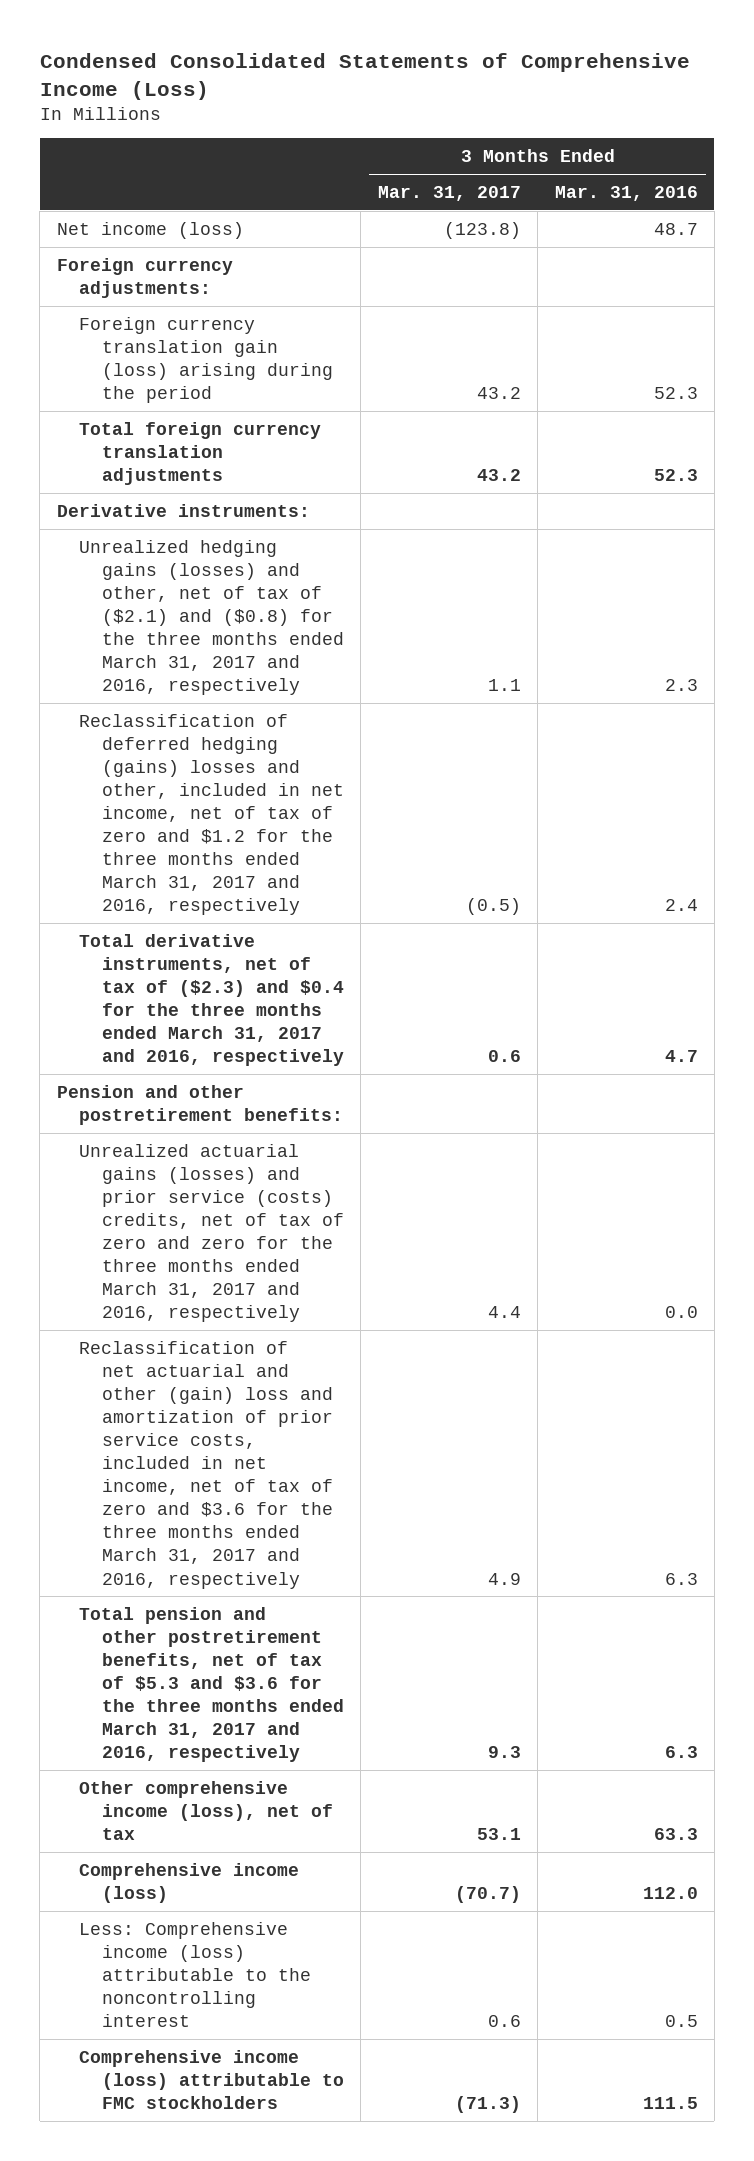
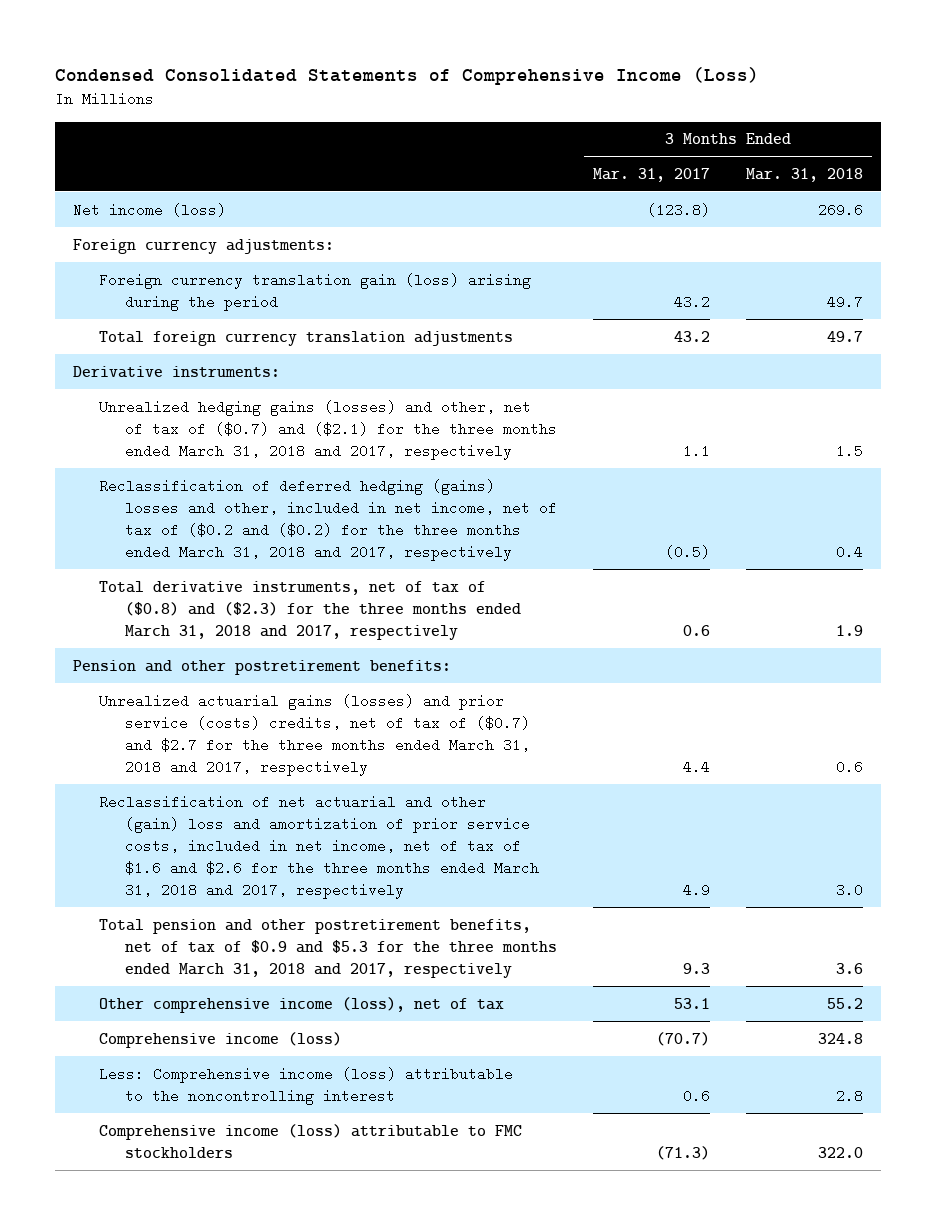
[554,185,698,201] Mar. 31, 2016 -> none
none -> [746,167,864,182] Mar. 31, 2018
[79,539,344,696] Unrealized hedging gains (losses) and other, net of tax of ($2.1) and ($0.8) for the three months ended March 31, 2017 and 2016, respectively -> [99,399,558,460] Unrealized hedging gains (losses) and other, net of tax of ($0.7) and ($2.1) for the three months ended March 31, 2018 and 2017, respectively
[79,713,344,916] Reclassification of deferred hedging (gains) losses and other, included in net income, net of tax of zero and $1.2 for the three months ended March 31, 2017 and 2016, respectively -> [99,478,558,562] Reclassification of deferred hedging (gains) losses and other, included in net income, net of tax of ($0.2 and ($0.2) for the three months ended March 31, 2018 and 2017, respectively
[79,933,344,1067] Total derivative instruments, net of tax of ($2.3) and $0.4 for the three months ended March 31, 2017 and 2016, respectively -> [99,580,522,640] Total derivative instruments, net of tax of ($0.8) and ($2.3) for the three months ended March 31, 2018 and 2017, respectively
[79,1143,344,1323] Unrealized actuarial gains (losses) and prior service (costs) credits, net of tax of zero and zero for the three months ended March 31, 2017 and 2016, respectively -> [99,693,531,777] Unrealized actuarial gains (losses) and prior service (costs) credits, net of tax of ($0.7) and $2.7 for the three months ended March 31, 2018 and 2017, respectively
[79,1340,333,1589] Reclassification of net actuarial and other (gain) loss and amortization of prior service costs, included in net income, net of tax of zero and $3.6 for the three months ended March 31, 2017 and 2016, respectively -> [99,794,540,900] Reclassification of net actuarial and other (gain) loss and amortization of prior service costs, included in net income, net of tax of $1.6 and $2.6 for the three months ended March 31, 2018 and 2017, respectively
[79,1606,344,1763] Total pension and other postretirement benefits, net of tax of $5.3 and $3.6 for the three months ended March 31, 2017 and 2016, respectively -> [99,918,558,978] Total pension and other postretirement benefits, net of tax of $0.9 and $5.3 for the three months ended March 31, 2018 and 2017, respectively

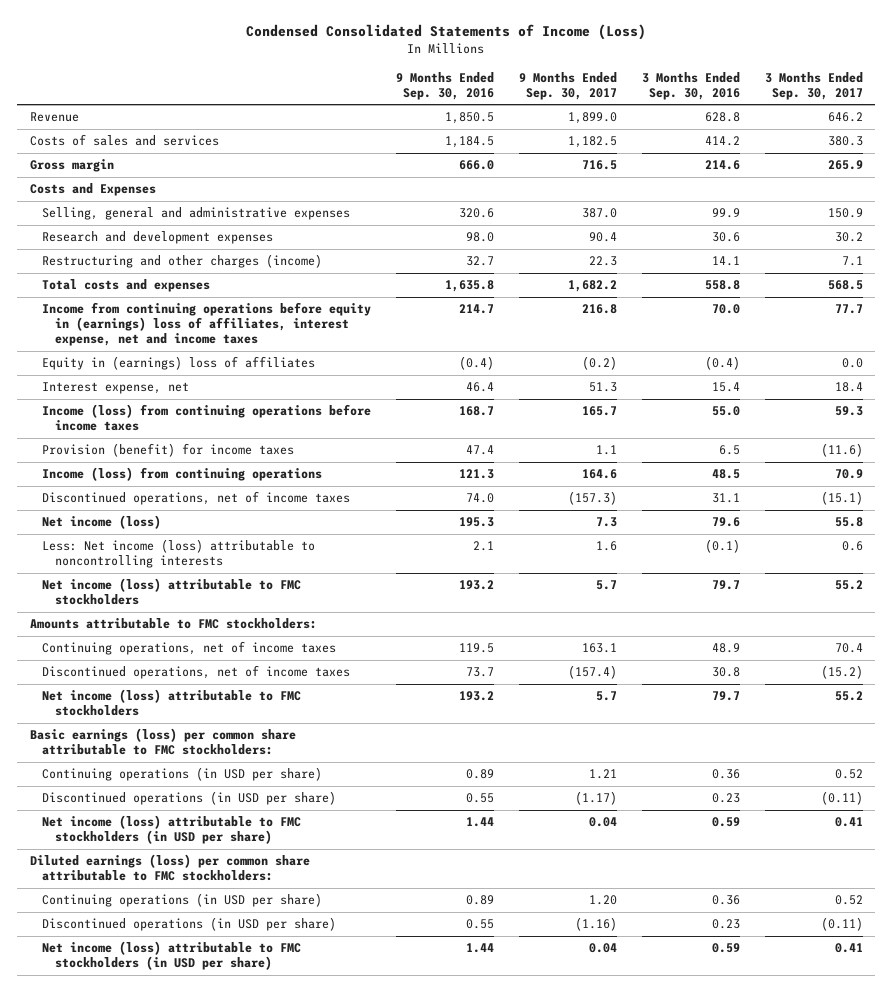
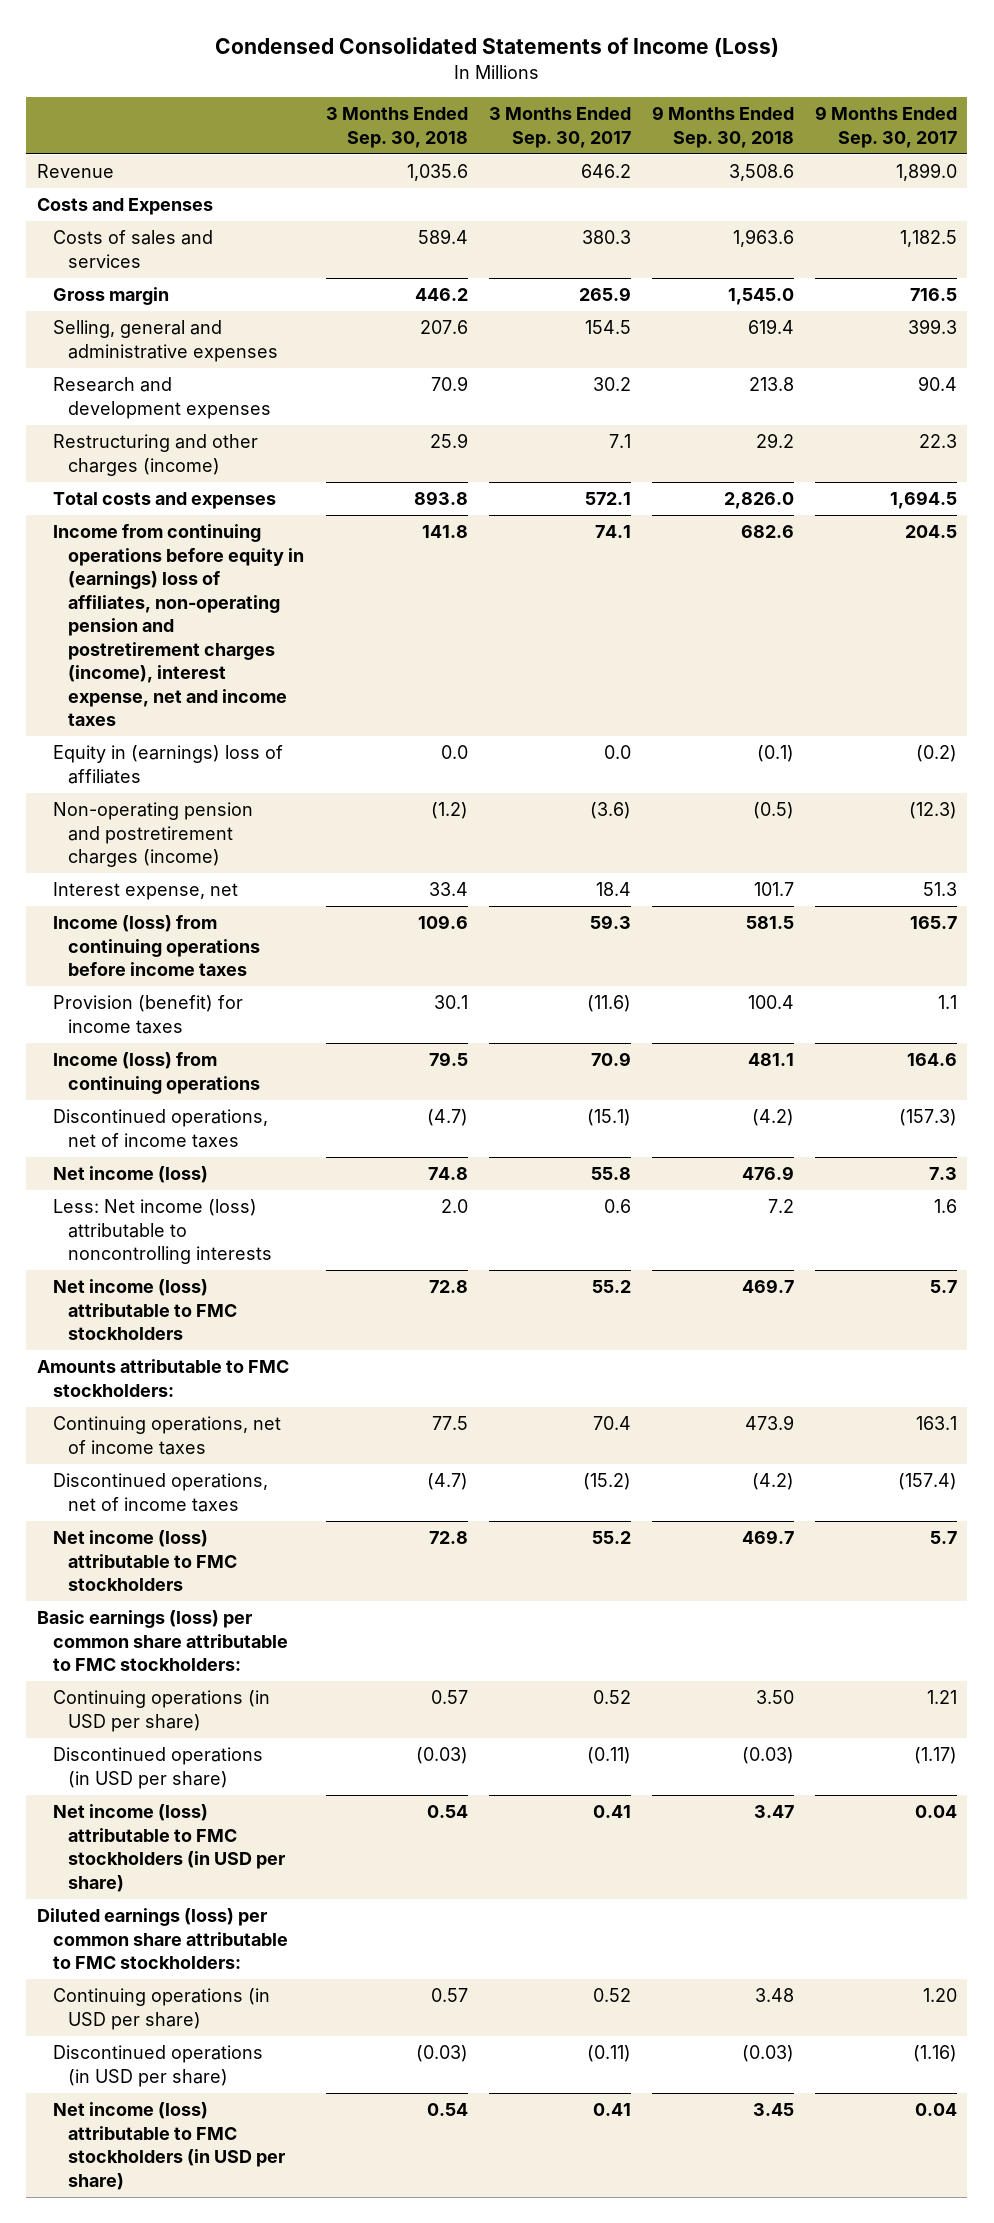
[396,71,495,100] 9 Months Ended Sep. 30, 2016 -> none
[641,71,740,100] 3 Months Ended Sep. 30, 2016 -> none
none -> [325,107,468,148] 3 Months Ended Sep. 30, 2018
none -> [651,106,794,148] 9 Months Ended Sep. 30, 2018
[29,183,156,197] Costs and Expenses -> [36,198,213,216] Costs and Expenses
[582,208,618,219] 387.0 -> [907,319,957,335] 399.3
[827,208,863,219] 150.9 -> [584,320,631,335] 154.5
[568,280,618,293] 1,682.2 -> [889,491,957,510] 1,694.5
[827,280,863,291] 568.5 -> [584,492,631,506] 572.1
[42,302,372,347] Income from continuing operations before equity in (earnings) loss of affiliates, interest expense, net and income taxes -> [52,524,305,727] Income from continuing operations before equity in (earnings) loss of affiliates, non-operating pension and postretirement charges (income), interest expense, net and income taxes
[582,304,618,315] 216.8 -> [904,525,957,539] 204.5
[834,304,863,315] 77.7 -> [594,525,631,539] 74.1
none -> [52,802,253,868] Non-operating pension and postretirement charges (income)

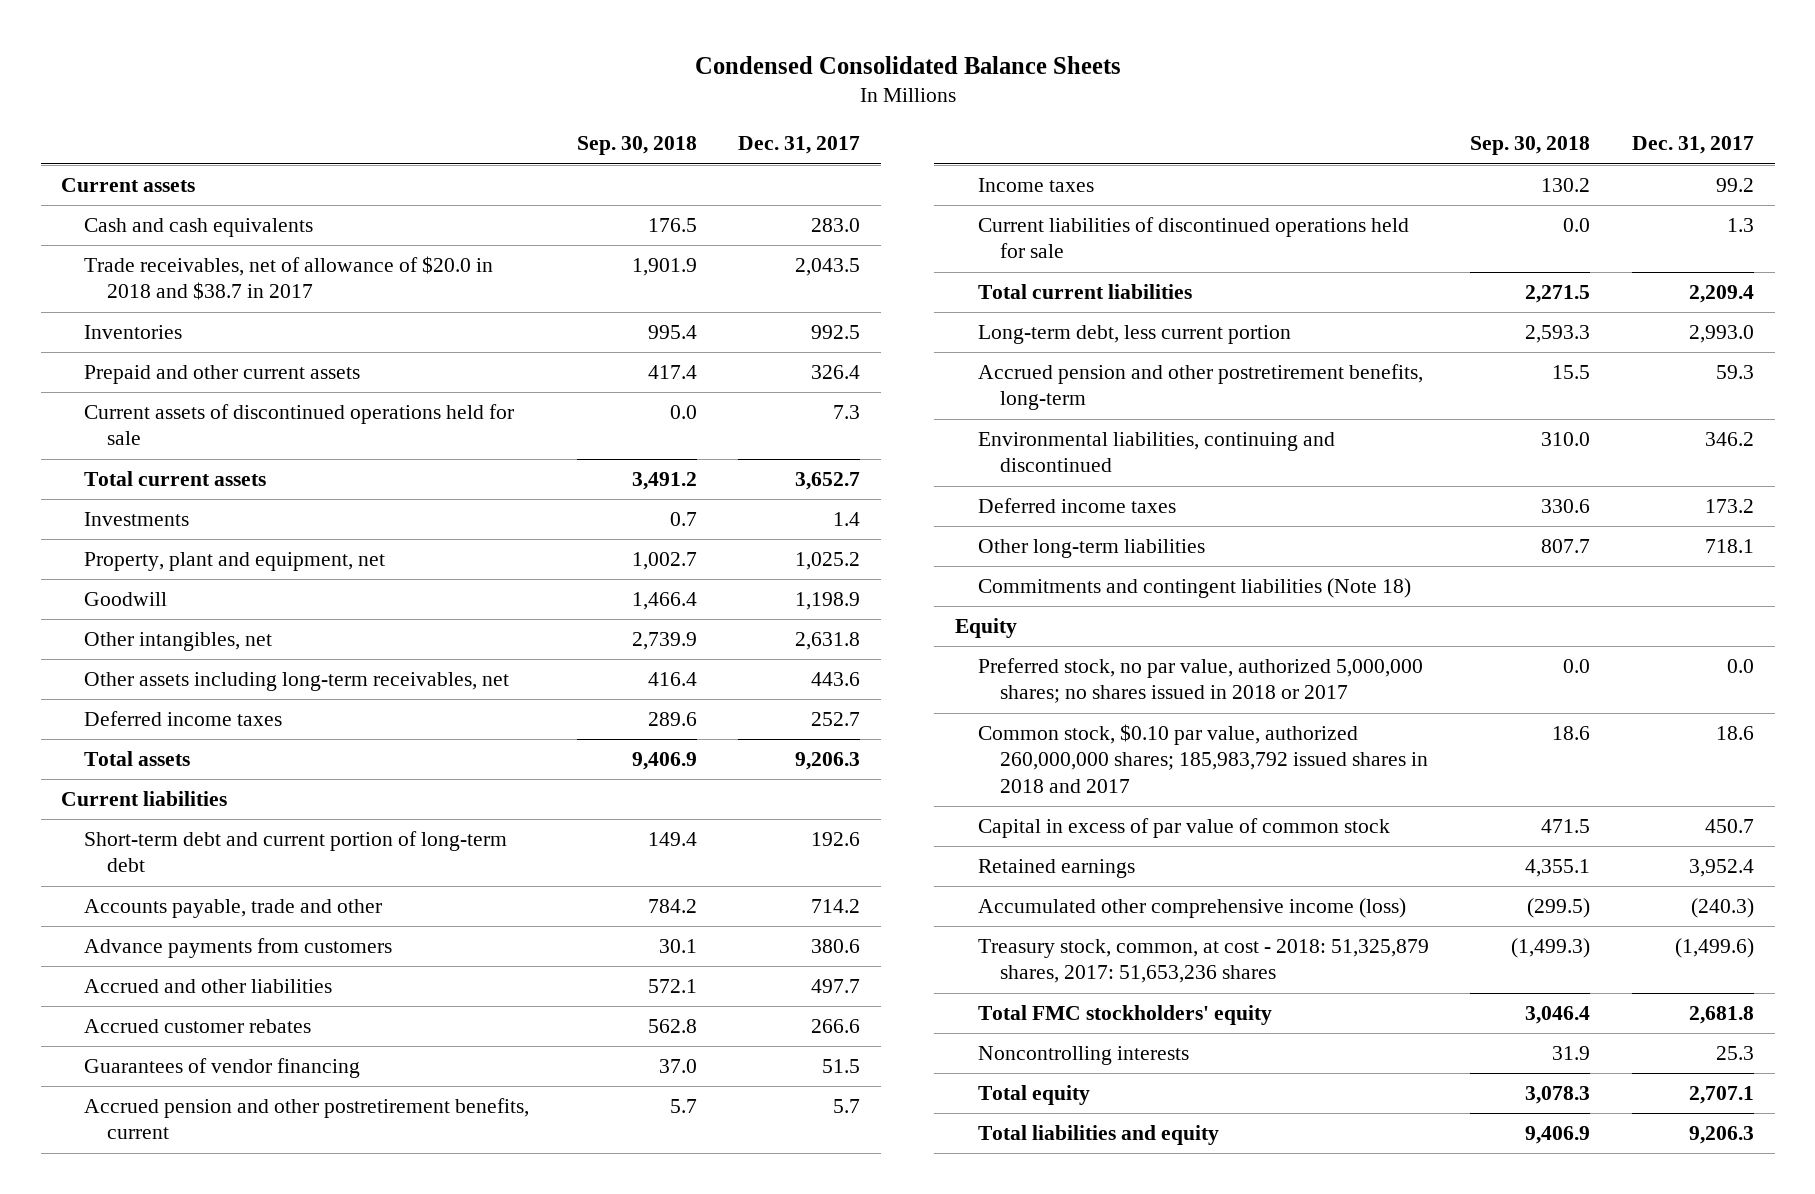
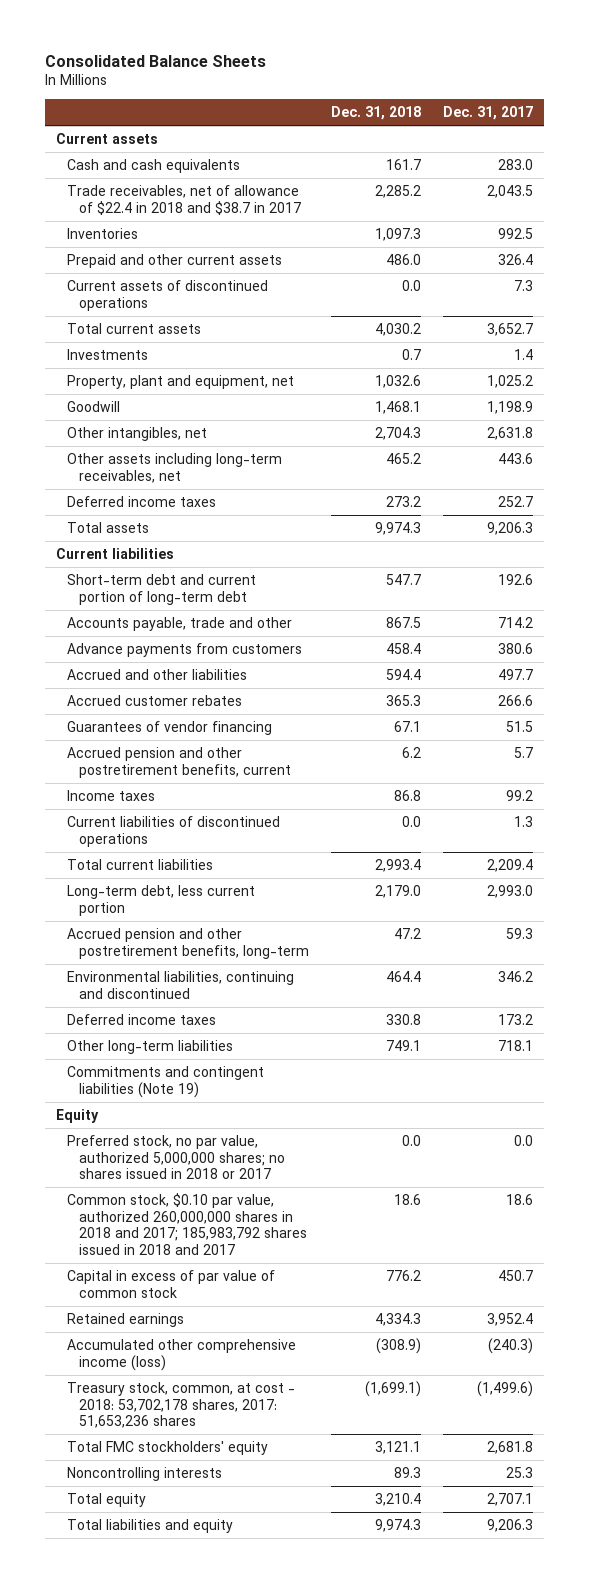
[694,55,1121,74] Condensed Consolidated Balance Sheets -> [45,54,267,67] Consolidated Balance Sheets
[576,136,697,156] Sep. 30, 2018 -> none
none -> [330,106,421,121] Dec. 31, 2018
[84,255,494,301] Trade receivables, net of allowance of $20.0 in 2018 and $38.7 in 2017 -> [67,185,301,215] Trade receivables, net of allowance of $22.4 in 2018 and $38.7 in 2017
[84,403,515,446] Current assets of discontinued operations held for sale -> [67,280,269,311] Current assets of discontinued operations
[977,216,1409,259] Current liabilities of discontinued operations held for sale -> [67,816,281,847] Current liabilities of discontinued operations
[977,577,1411,598] Commitments and contingent liabilities (Note 18) -> [67,1066,265,1098] Commitments and contingent liabilities (Note 19)
[977,723,1429,793] Common stock, $0.10 par value, authorized 260,000,000 shares; 185,983,792 issued shares in 2018 and 2017 -> [67,1193,307,1256] Common stock, $0.10 par value, authorized 260,000,000 shares in 2018 and 2017; 185,983,792 shares issued in 2018 and 2017
[977,938,1429,984] Treasury stock, common, at cost - 2018: 51,325,879 shares, 2017: 51,653,236 shares -> [67,1382,296,1429] Treasury stock, common, at cost - 2018: 53,702,178 shares, 2017: 51,653,236 shares

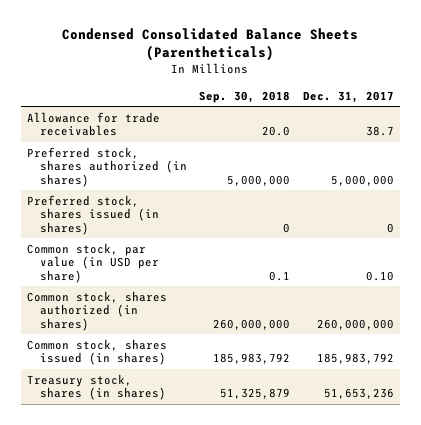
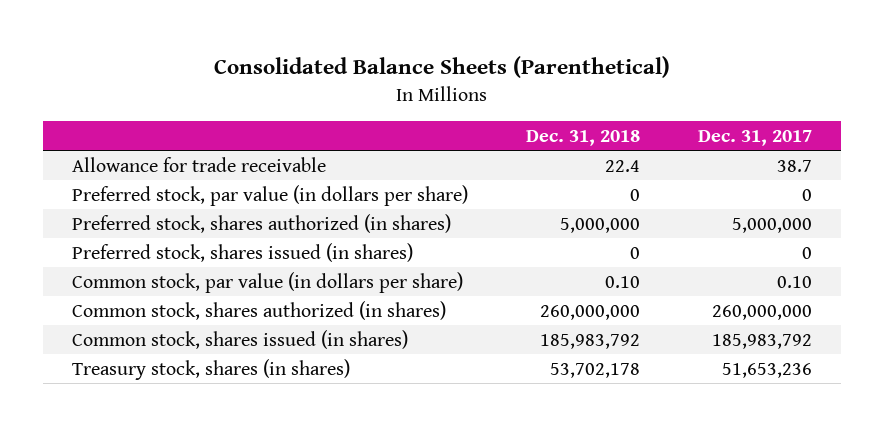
[62,28,359,62] Condensed Consolidated Balance Sheets (Parentheticals) -> [214,56,671,79] Consolidated Balance Sheets (Parenthetical)
[199,90,291,103] Sep. 30, 2018 -> none
none -> [526,129,641,146] Dec. 31, 2018
[27,111,161,137] Allowance for trade receivables -> [72,156,327,172] Allowance for trade receivable
none -> [72,184,469,206] Preferred stock, par value (in dollars per share)
[27,242,159,283] Common stock, par value (in USD per share) -> [72,271,464,293] Common stock, par value (in dollars per share)

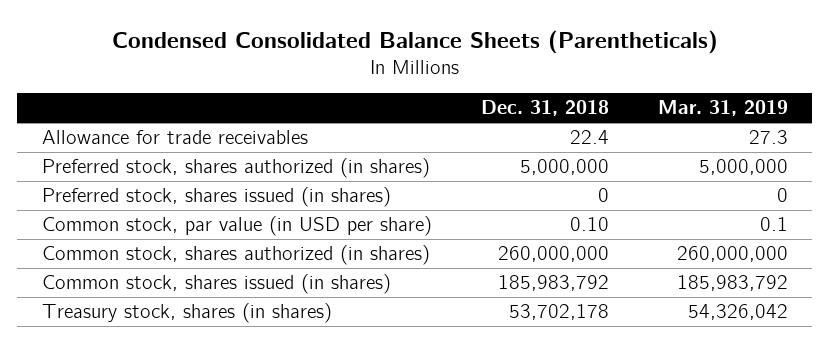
[214,56,671,79] Consolidated Balance Sheets (Parenthetical) -> [111,29,718,54] Condensed Consolidated Balance Sheets (Parentheticals)
[698,129,813,146] Dec. 31, 2017 -> none
none -> [657,100,788,117] Mar. 31, 2019
[72,184,469,206] Preferred stock, par value (in dollars per share) -> none
[72,156,327,172] Allowance for trade receivable -> [41,130,308,145] Allowance for trade receivables
[72,271,464,293] Common stock, par value (in dollars per share) -> [41,216,432,237] Common stock, par value (in USD per share)

